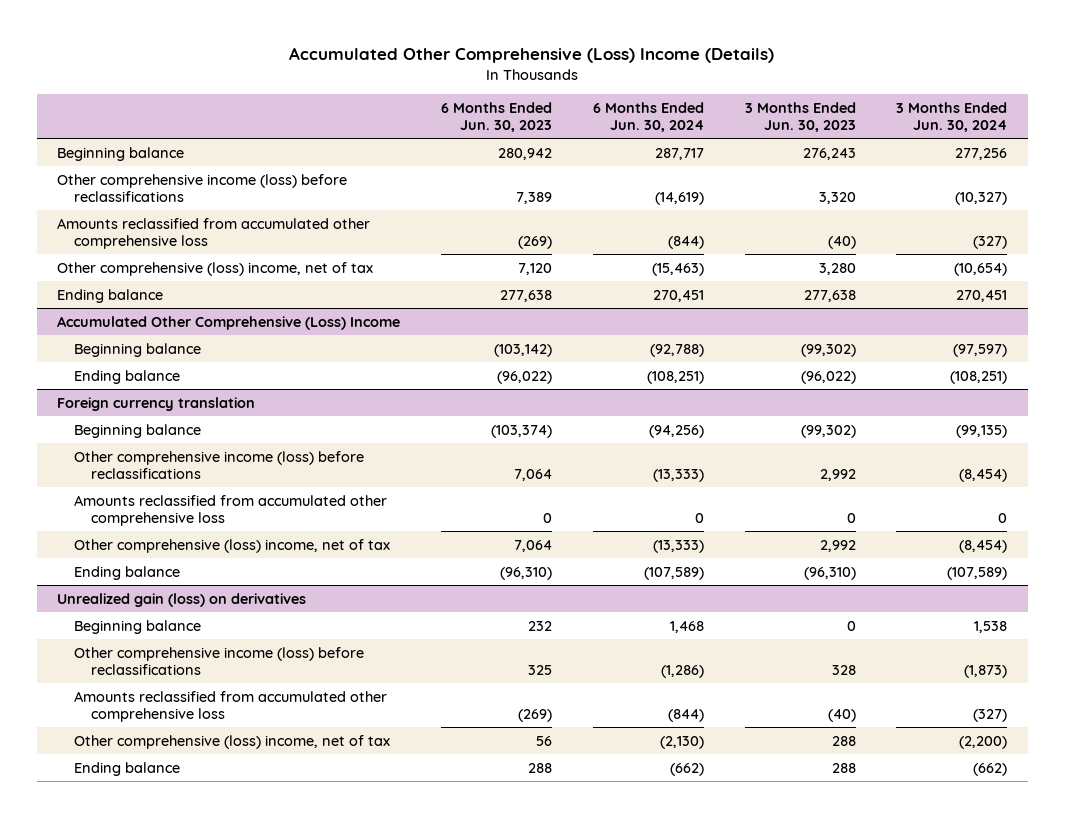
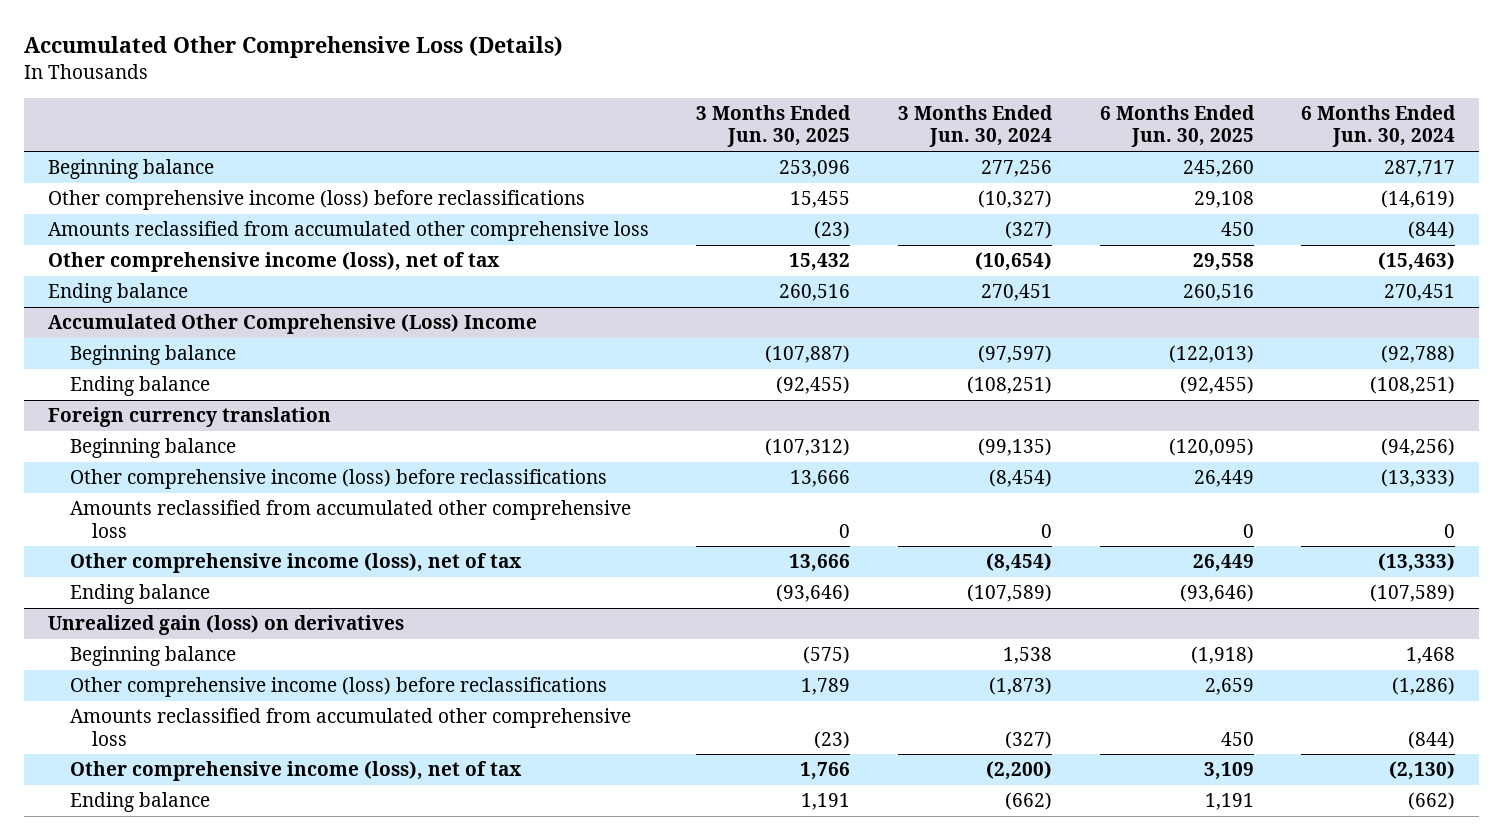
[289,46,775,63] Accumulated Other Comprehensive (Loss) Income (Details) -> [23,36,563,59] Accumulated Other Comprehensive Loss (Details)
[441,101,553,133] 6 Months Ended Jun. 30, 2023 -> none
[744,101,856,133] 3 Months Ended Jun. 30, 2023 -> none
none -> [696,105,852,148] 3 Months Ended Jun. 30, 2025
none -> [1099,105,1255,148] 6 Months Ended Jun. 30, 2025
[57,261,374,276] Other comprehensive (loss) income, net of tax -> [47,252,500,273] Other comprehensive income (loss), net of tax
[73,538,390,553] Other comprehensive (loss) income, net of tax -> [69,553,522,574] Other comprehensive income (loss), net of tax
[73,734,390,749] Other comprehensive (loss) income, net of tax -> [69,761,522,782] Other comprehensive income (loss), net of tax

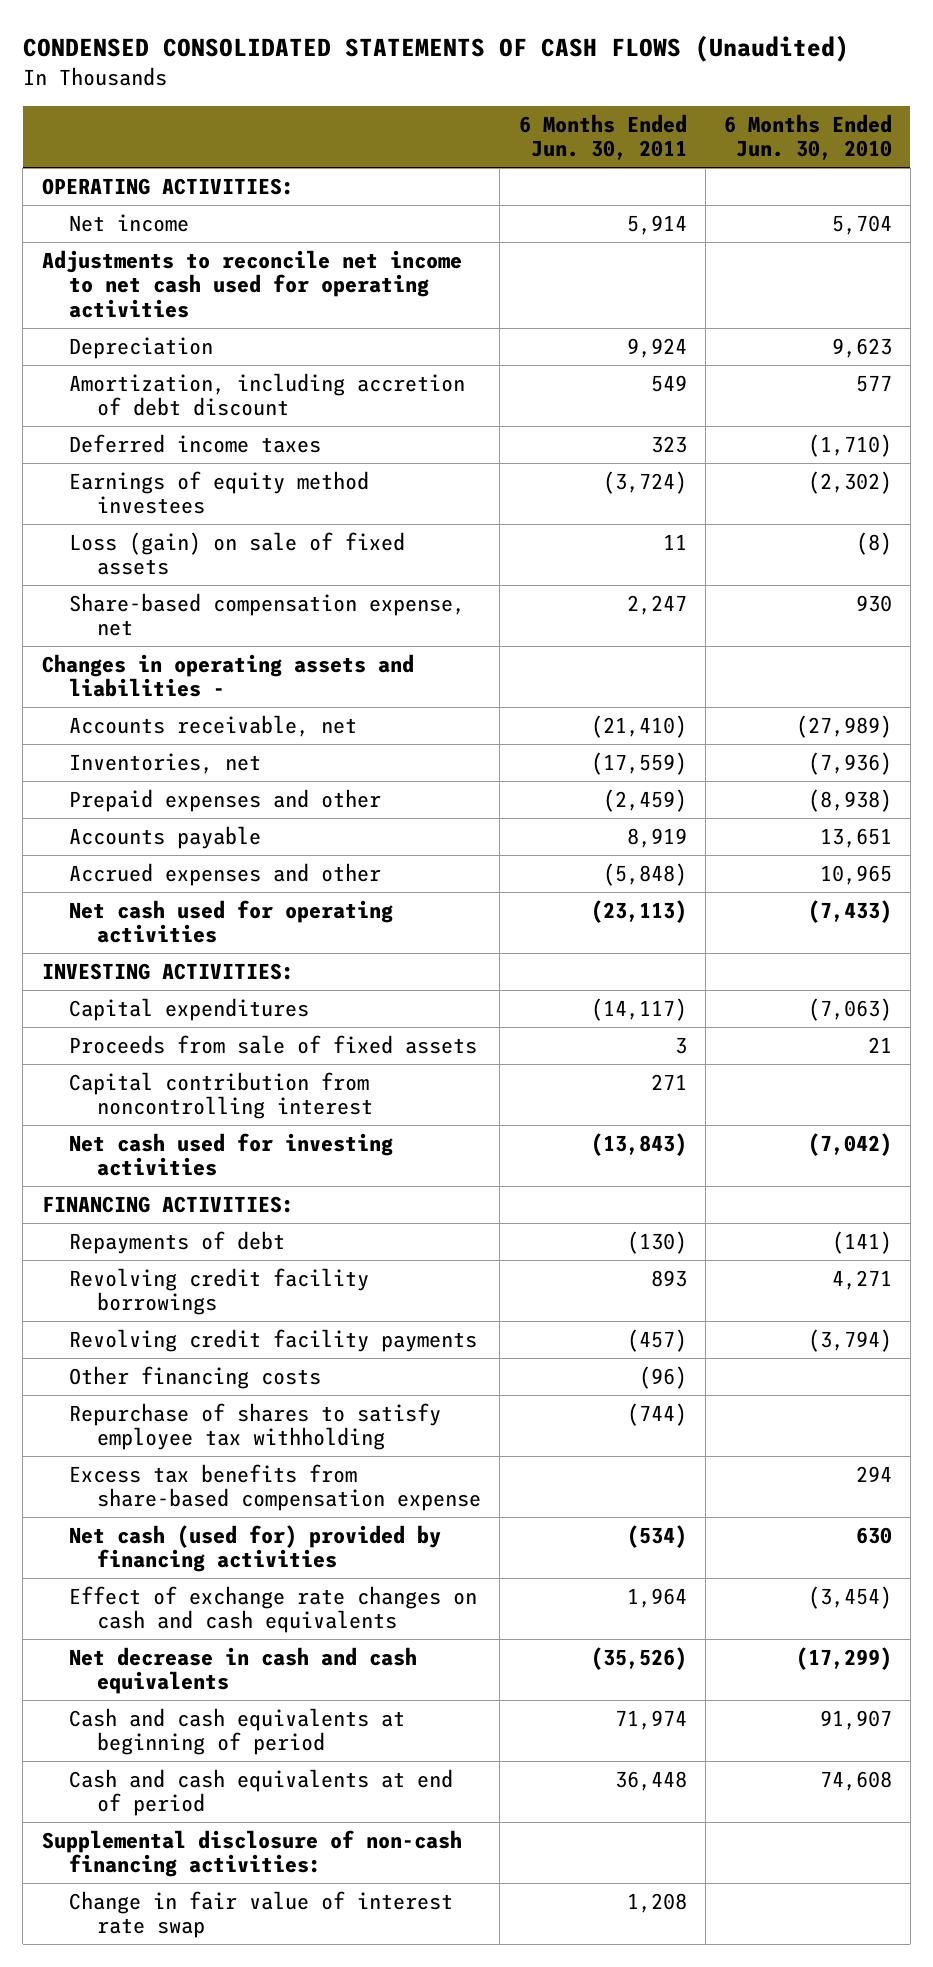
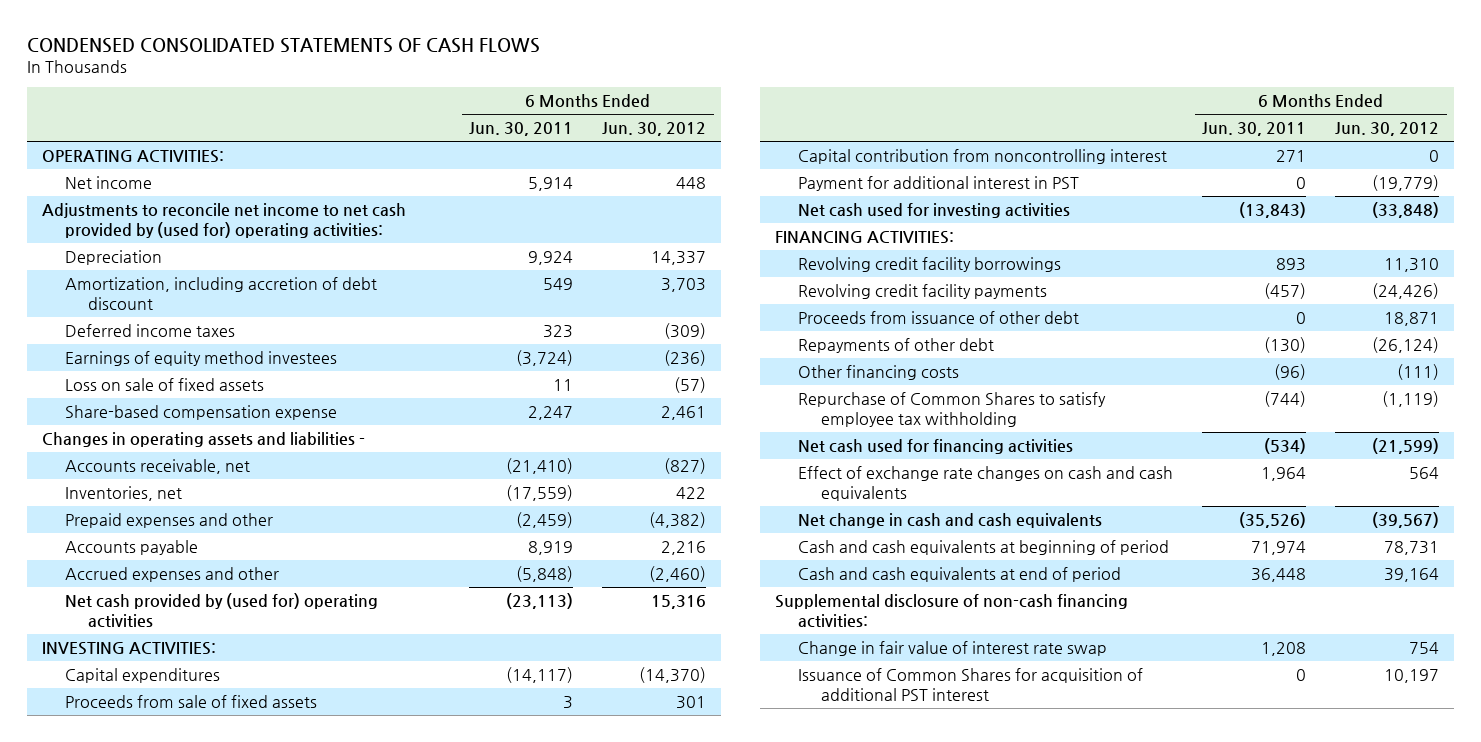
[22,35,849,63] CONDENSED CONSOLIDATED STATEMENTS OF CASH FLOWS (Unaudited) -> [26,37,540,53] CONDENSED CONSOLIDATED STATEMENTS OF CASH FLOWS
[723,113,892,161] 6 Months Ended Jun. 30, 2010 -> none
none -> [602,122,707,137] Jun. 30, 2012
[41,249,462,318] Adjustments to reconcile net income to net cash used for operating activities -> [41,202,406,238] Adjustments to reconcile net income to net cash provided by (used for) operating activities:
[69,531,406,576] Loss (gain) on sale of fixed assets -> [64,377,264,391] Loss on sale of fixed assets
[69,592,466,637] Share-based compensation expense, net -> [64,404,337,420] Share-based compensation expense
[69,899,394,944] Net cash used for operating activities -> [64,592,378,628] Net cash provided by (used for) operating activities
none -> [797,175,1079,191] Payment for additional interest in PST
[69,1230,286,1254] Repayments of debt -> none
none -> [797,310,1079,324] Proceeds from issuance of other debt
none -> [797,337,994,353] Repayments of other debt
[69,1463,482,1512] Excess tax benefits from share-based compensation expense -> none
[69,1402,442,1451] Repurchase of shares to satisfy employee tax withholding -> [797,391,1106,427] Repurchase of Common Shares to satisfy employee tax withholding
[69,1524,442,1573] Net cash (used for) provided by financing activities -> [797,438,1073,454] Net cash used for financing activities
[69,1646,418,1695] Net decrease in cash and cash equivalents -> [797,512,1102,528] Net change in cash and cash equivalents
none -> [797,667,1143,701] Issuance of Common Shares for acquisition of additional PST interest

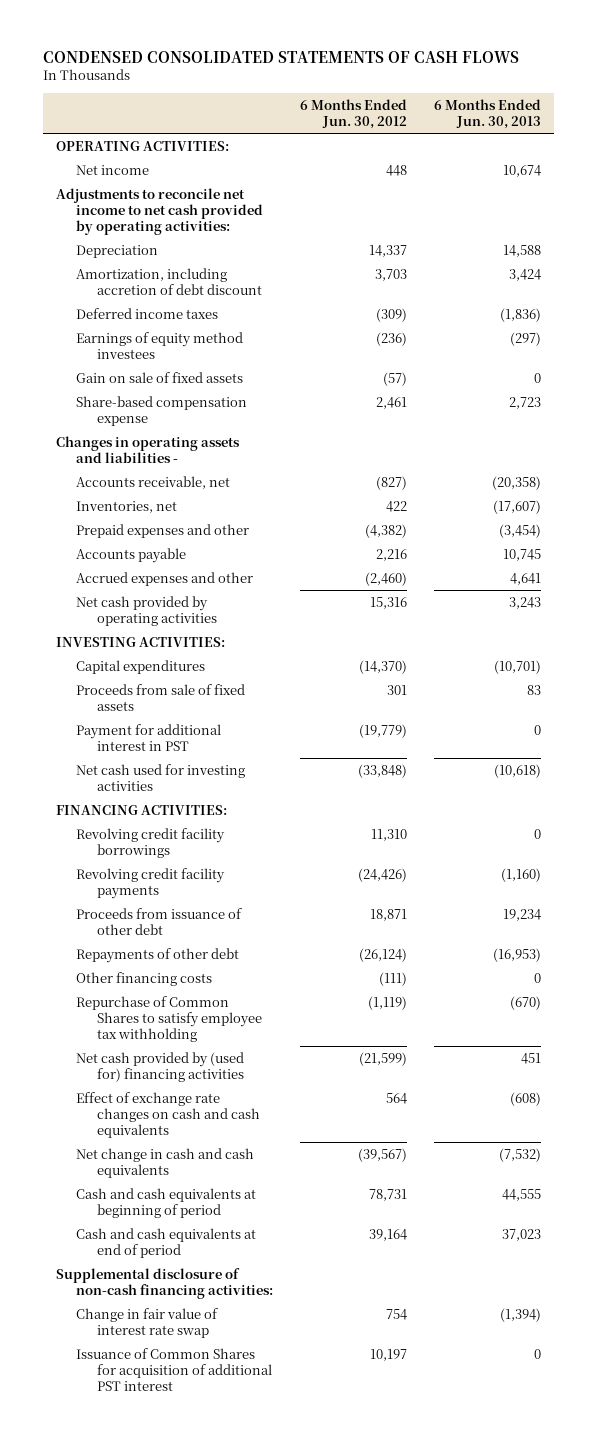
[468,122,573,137] Jun. 30, 2011 -> none
none -> [433,98,541,129] 6 Months Ended Jun. 30, 2013
[41,202,406,238] Adjustments to reconcile net income to net cash provided by (used for) operating activities: -> [55,187,264,235] Adjustments to reconcile net income to net cash provided by operating activities:
[64,377,264,391] Loss on sale of fixed assets -> [76,371,244,383] Gain on sale of fixed assets
[64,592,378,628] Net cash provided by (used for) operating activities -> [76,595,217,626] Net cash provided by operating activities
[797,148,1167,164] Capital contribution from noncontrolling interest -> none
[797,438,1073,454] Net cash used for financing activities -> [76,1051,245,1082] Net cash provided by (used for) financing activities

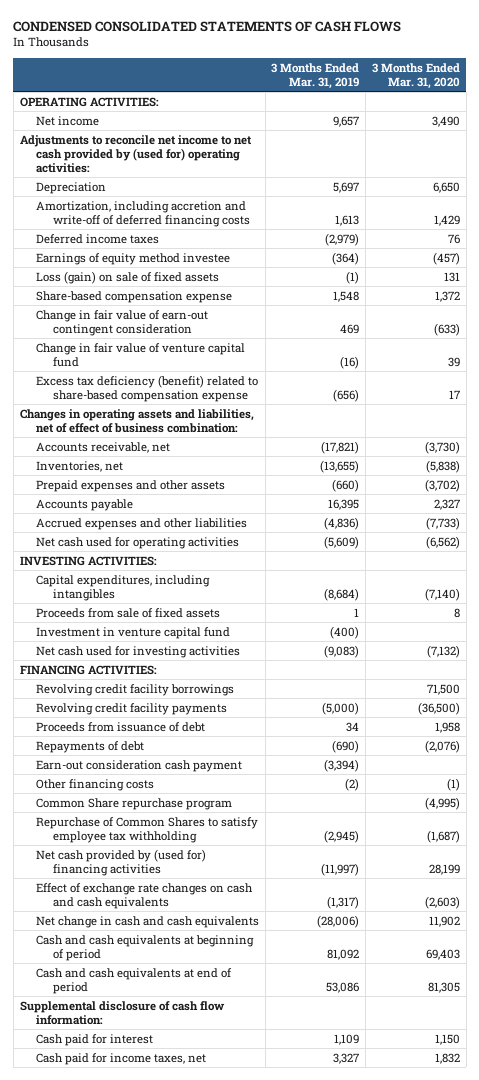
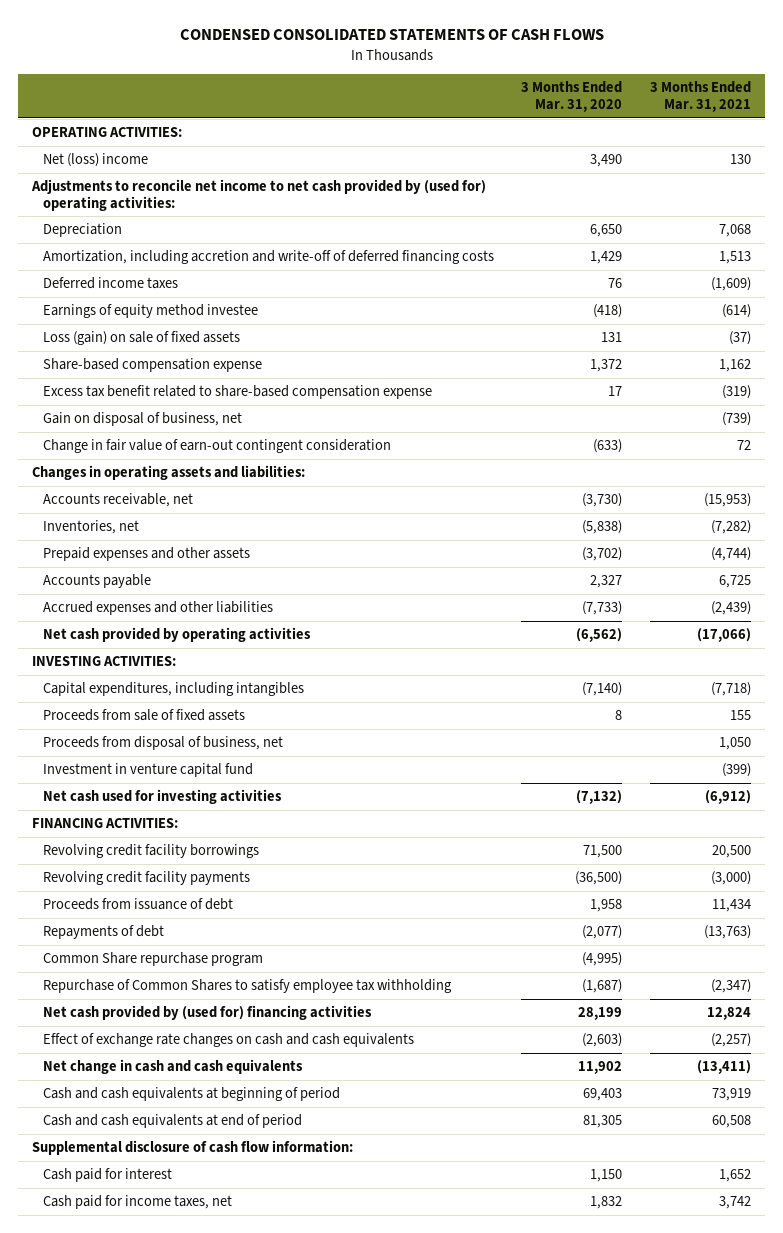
[271,62,360,89] 3 Months Ended Mar. 31, 2019 -> none
none -> [650,81,752,112] 3 Months Ended Mar. 31, 2021
[36,115,100,126] Net income -> [42,153,148,168] Net (loss) income
[432,251,460,265] (457) -> [593,304,623,319] (418)
none -> [42,385,432,400] Excess tax benefit related to share-based compensation expense
none -> [42,412,242,427] Gain on disposal of business, net
[36,342,246,367] Change in fair value of venture capital fund -> none
[36,374,259,402] Excess tax deficiency (benefit) related to share-based compensation expense -> none
[19,408,254,433] Changes in operating assets and liabilities, net of effect of business combination: -> [32,465,306,481] Changes in operating assets and liabilities:
[36,536,240,549] Net cash used for operating activities -> [42,627,311,643] Net cash provided by operating activities
none -> [42,736,283,751] Proceeds from disposal of business, net
[36,759,243,772] Earn-out consideration cash payment -> none
[36,778,155,791] Other financing costs -> none
[424,739,460,753] (2,076) -> [582,925,623,940] (2,077)

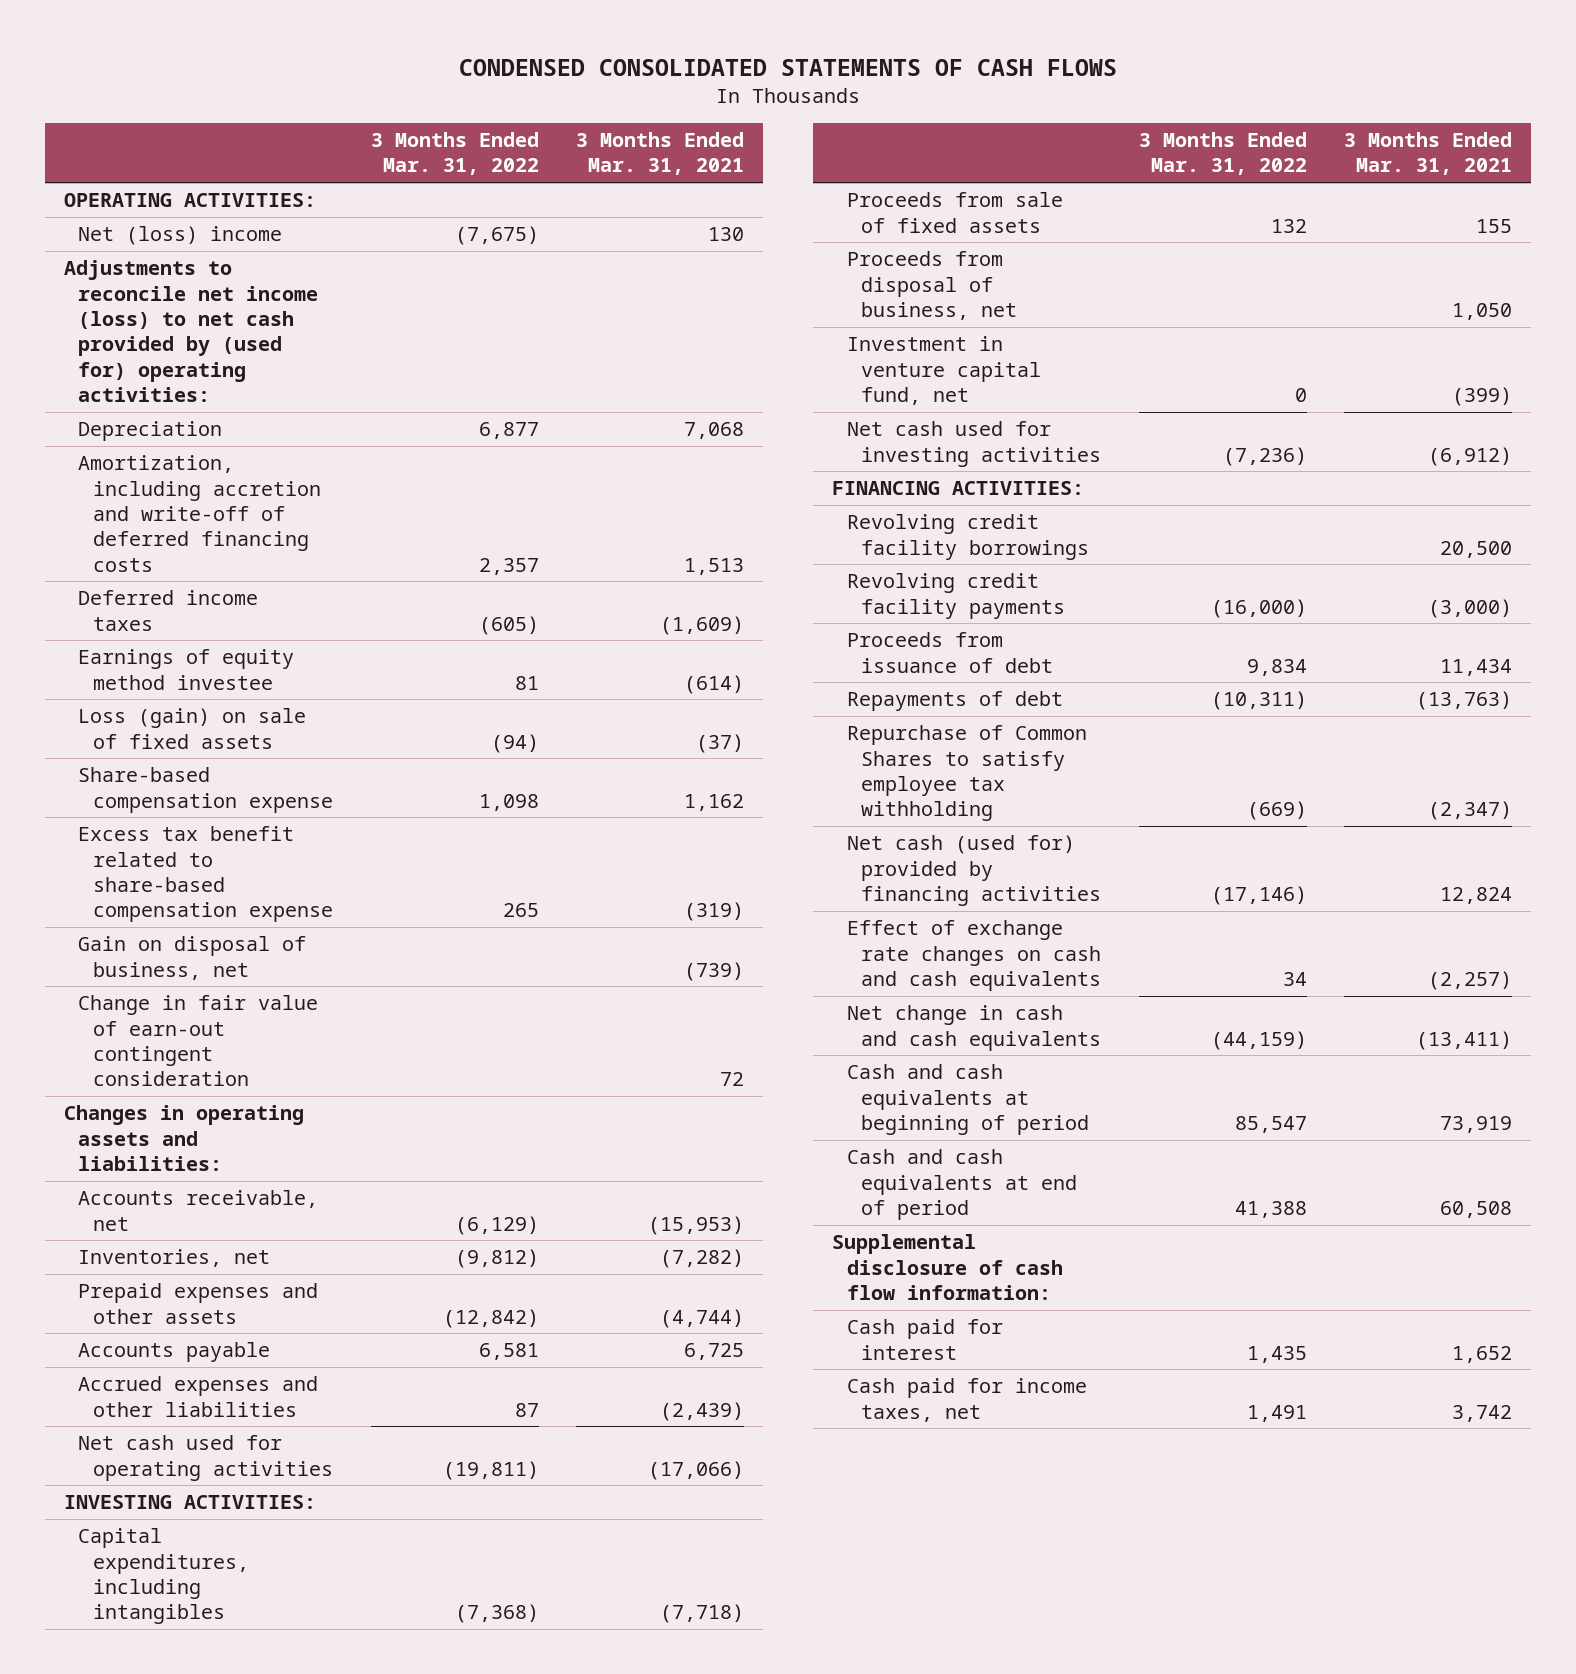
[521,81,623,112] 3 Months Ended Mar. 31, 2020 -> none
none -> [370,131,539,176] 3 Months Ended Mar. 31, 2022
[31,179,487,211] Adjustments to reconcile net income to net cash provided by (used for) operating activities: -> [63,260,319,402] Adjustments to reconcile net income (loss) to net cash provided by (used for) operating activities:
[42,627,311,643] Net cash provided by operating activities -> [78,1435,334,1481] Net cash used for operating activities
[42,763,253,778] Investment in venture capital fund -> [846,336,1042,405] Investment in venture capital fund, net
[42,952,263,967] Common Share repurchase program -> none
[42,1005,372,1021] Net cash provided by (used for) financing activities -> [846,835,1102,906] Net cash (used for) provided by financing activities

